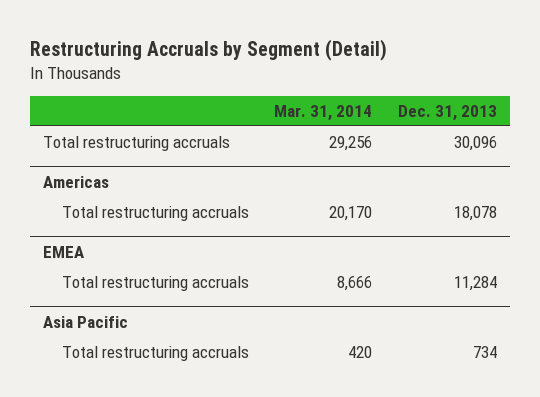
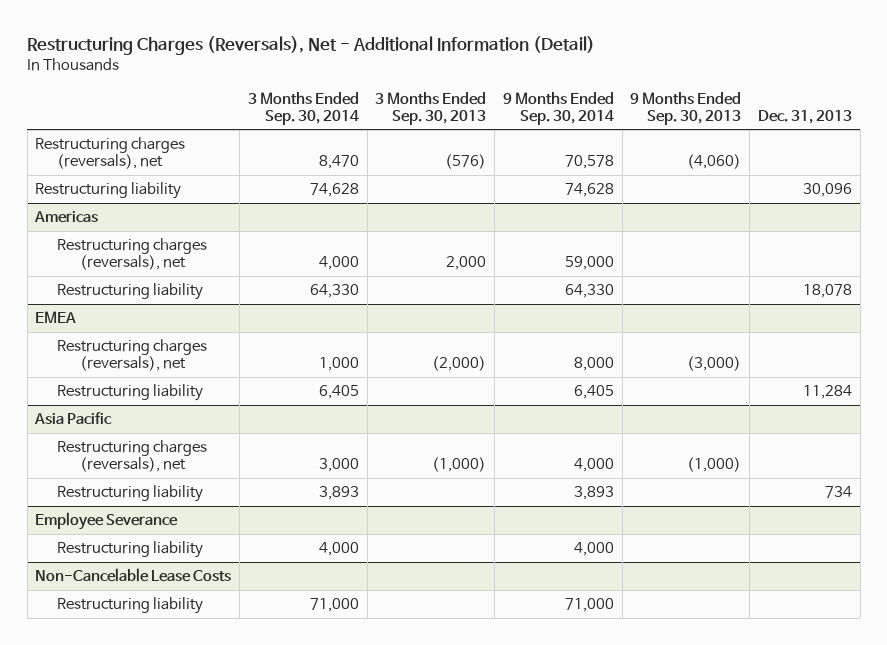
[30,39,388,62] Restructuring Accruals by Segment (Detail) -> [27,36,596,56] Restructuring Charges (Reversals), Net - Additional Information (Detail)
[274,104,373,121] Mar. 31, 2014 -> none
none -> [247,91,359,125] 3 Months Ended Sep. 30, 2014
none -> [375,91,487,125] 3 Months Ended Sep. 30, 2013
none -> [502,91,614,125] 9 Months Ended Sep. 30, 2014
none -> [630,91,742,125] 9 Months Ended Sep. 30, 2013
none -> [35,137,186,170] Restructuring charges (reversals), net
[43,135,231,151] Total restructuring accruals -> [35,182,182,200] Restructuring liability
none -> [57,238,208,271] Restructuring charges (reversals), net
[61,205,249,221] Total restructuring accruals -> [57,283,204,301] Restructuring liability
none -> [57,339,208,372] Restructuring charges (reversals), net
[61,275,249,291] Total restructuring accruals -> [57,384,204,402] Restructuring liability
none -> [57,440,208,473] Restructuring charges (reversals), net
[61,345,249,361] Total restructuring accruals -> [57,485,204,503] Restructuring liability
none -> [35,512,179,531] Employee Severance
none -> [57,541,204,559] Restructuring liability
none -> [35,568,232,583] Non-Cancelable Lease Costs
none -> [57,597,204,615] Restructuring liability

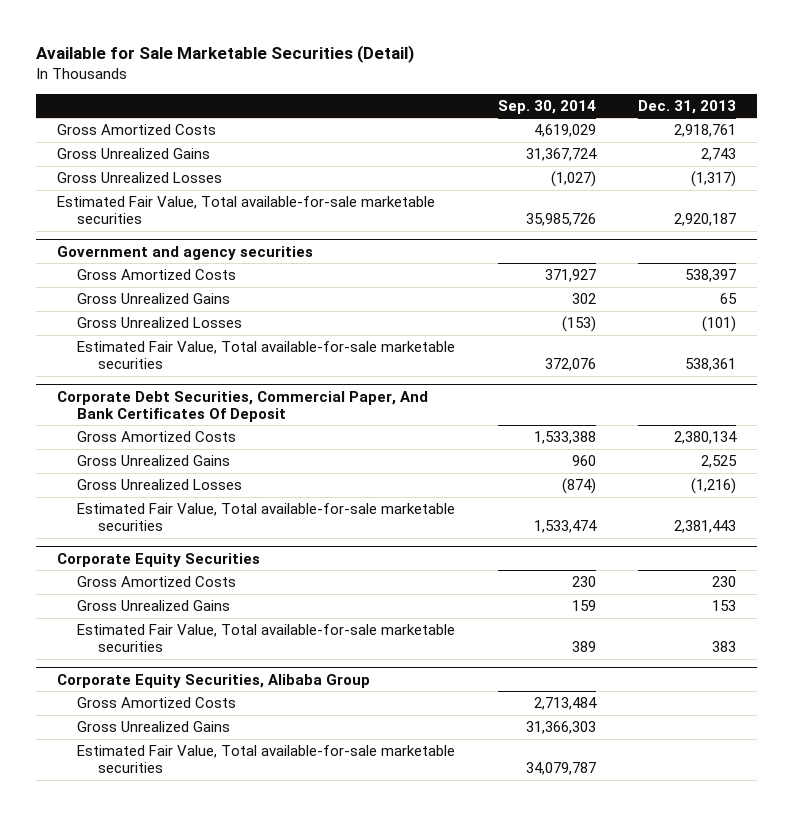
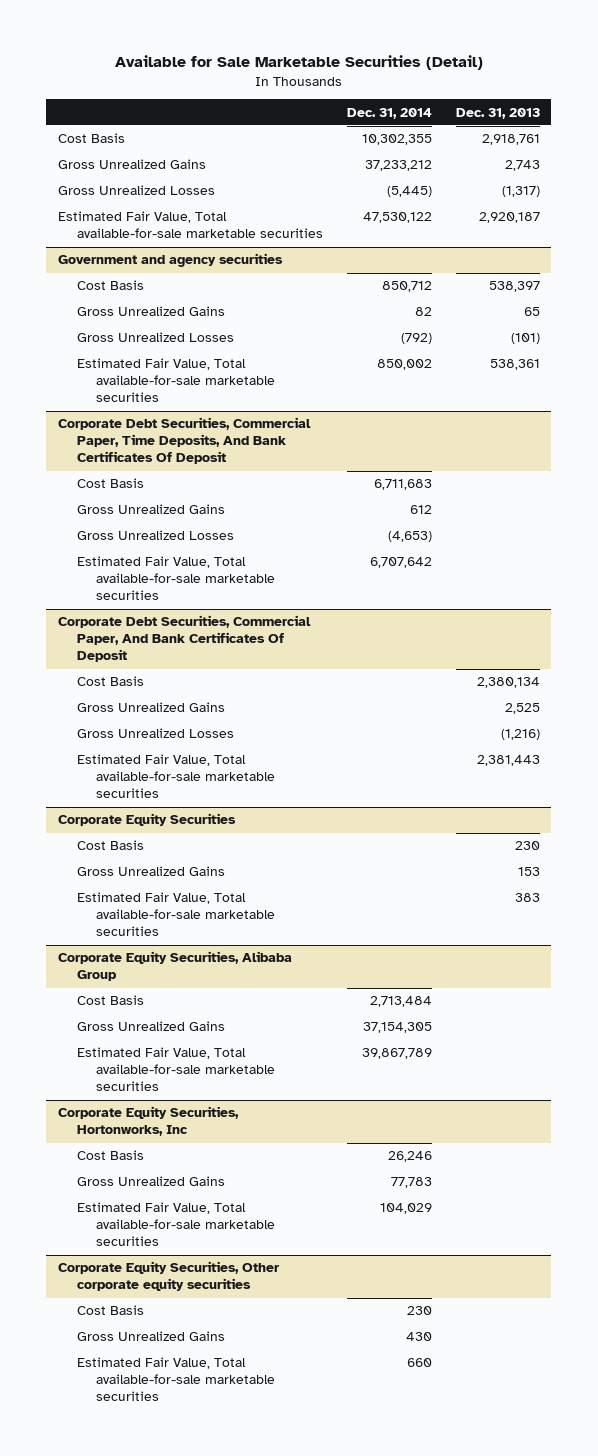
[497,99,596,114] Sep. 30, 2014 -> none
none -> [346,107,432,119] Dec. 31, 2014
[56,124,216,136] Gross Amortized Costs -> [58,133,126,144] Cost Basis
[77,269,237,281] Gross Amortized Costs -> [77,280,145,291] Cost Basis
none -> [58,417,312,465] Corporate Debt Securities, Commercial Paper, Time Deposits, And Bank Certificates Of Deposit
none -> [77,478,145,489] Cost Basis
none -> [77,504,226,515] Gross Unrealized Gains
none -> [77,530,235,541] Gross Unrealized Losses
none -> [77,556,276,601] Estimated Fair Value, Total available-for-sale marketable securities
[77,431,237,443] Gross Amortized Costs -> [77,676,145,687] Cost Basis
[77,576,237,588] Gross Amortized Costs -> [77,840,145,851] Cost Basis
[77,697,237,709] Gross Amortized Costs -> [77,995,145,1006] Cost Basis
none -> [58,1106,240,1137] Corporate Equity Securities, Hortonworks, Inc
none -> [77,1150,145,1161] Cost Basis
none -> [77,1176,226,1187] Gross Unrealized Gains
none -> [77,1202,276,1247] Estimated Fair Value, Total available-for-sale marketable securities
none -> [58,1261,280,1292] Corporate Equity Securities, Other corporate equity securities
none -> [77,1305,145,1316] Cost Basis
none -> [77,1331,226,1342] Gross Unrealized Gains
none -> [77,1357,276,1402] Estimated Fair Value, Total available-for-sale marketable securities

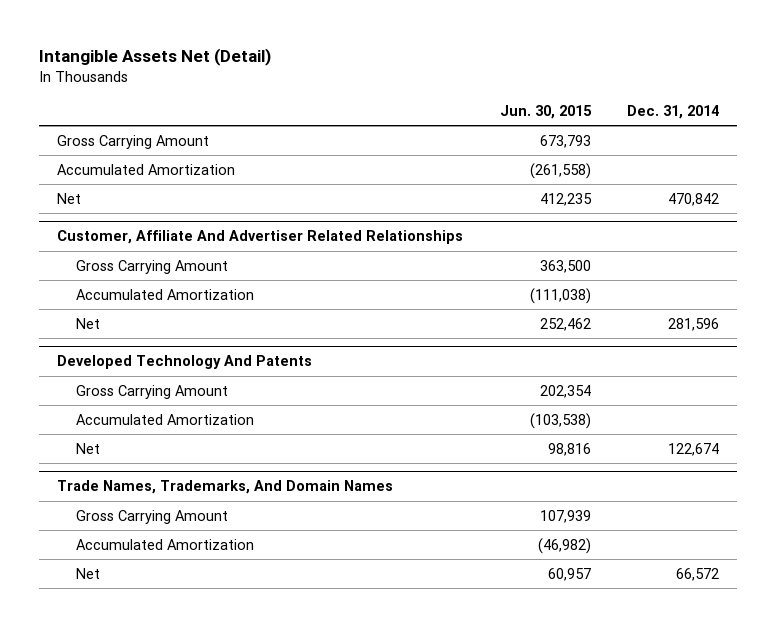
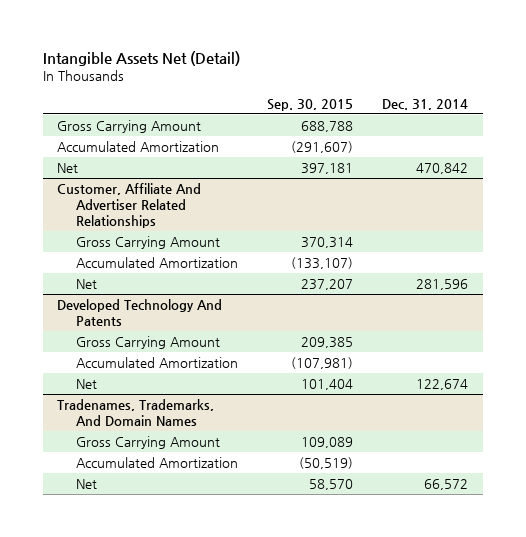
[499,104,592,119] Jun. 30, 2015 -> none
none -> [267,98,354,111] Sep. 30, 2015
[57,480,394,495] Trade Names, Trademarks, And Domain Names -> [57,398,215,427] Tradenames, Trademarks, And Domain Names

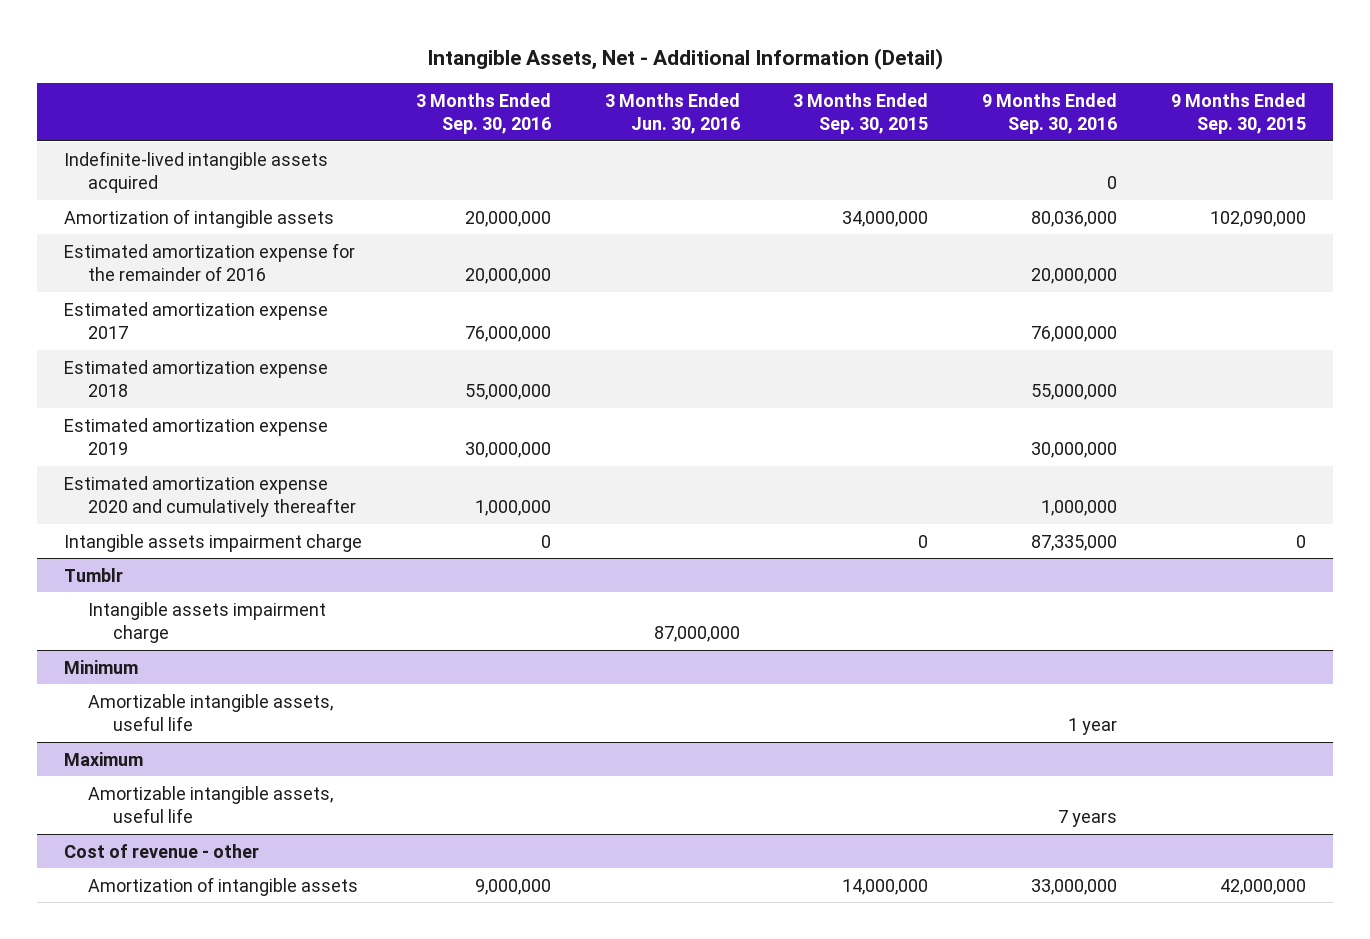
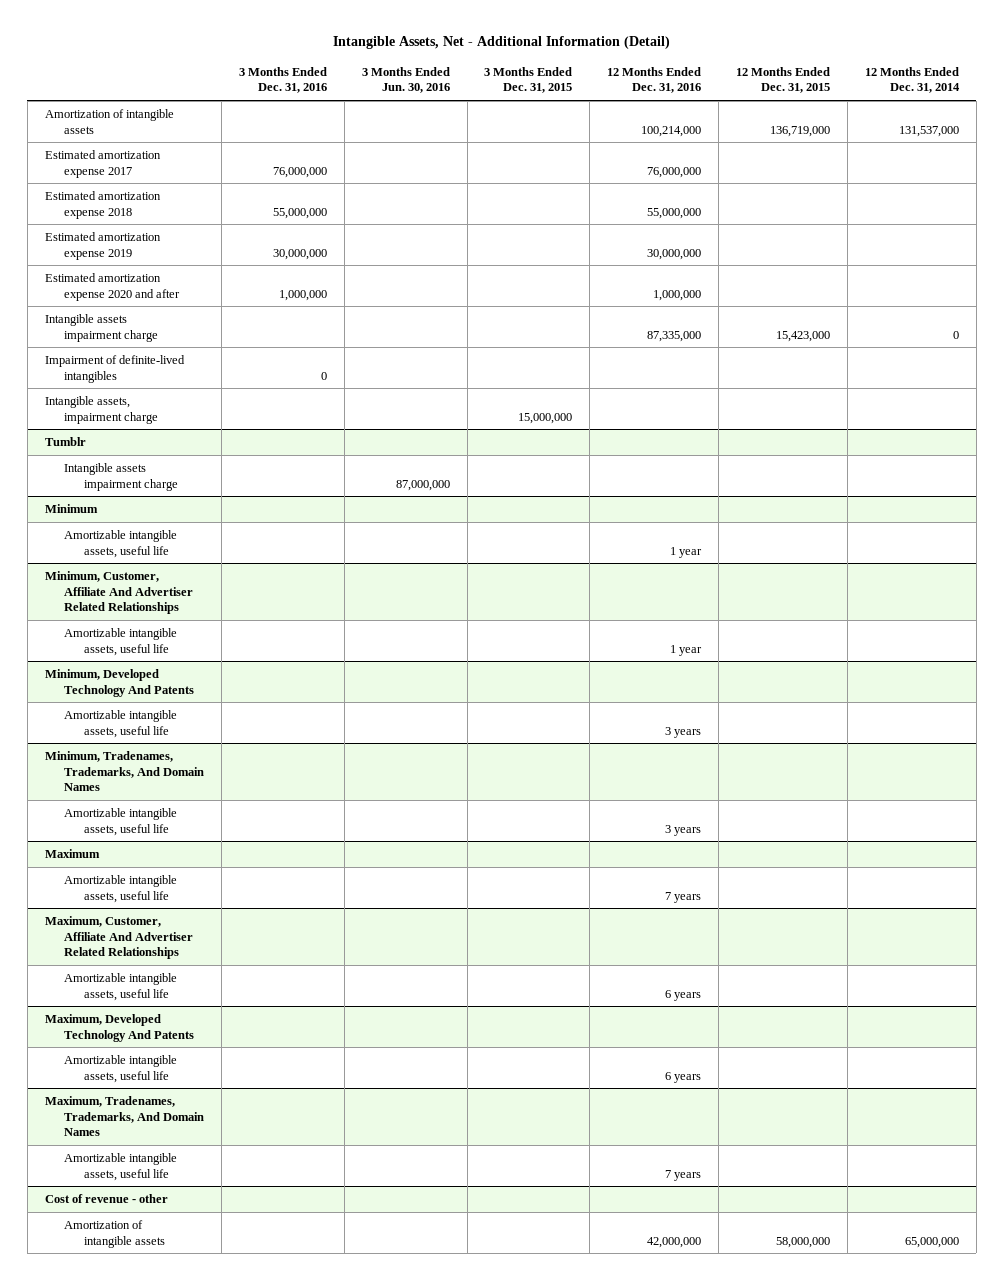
[415,92,551,135] 3 Months Ended Sep. 30, 2016 -> none
[793,92,929,135] 3 Months Ended Sep. 30, 2015 -> none
[982,92,1118,135] 9 Months Ended Sep. 30, 2016 -> none
[1171,92,1307,135] 9 Months Ended Sep. 30, 2015 -> none
none -> [239,66,328,94] 3 Months Ended Dec. 31, 2016
none -> [484,66,573,94] 3 Months Ended Dec. 31, 2015
none -> [607,66,702,94] 12 Months Ended Dec. 31, 2016
none -> [735,66,830,94] 12 Months Ended Dec. 31, 2015
none -> [864,66,960,94] 12 Months Ended Dec. 31, 2014
[63,150,328,194] Indefinite-lived intangible assets acquired -> none
[63,242,355,282] Estimated amortization expense for the remainder of 2016 -> none
[63,475,357,518] Estimated amortization expense 2020 and cumulatively thereafter -> [44,272,181,301] Estimated amortization expense 2020 and after
none -> [44,354,185,383] Impairment of definite-lived intangibles
none -> [44,395,159,424] Intangible assets, impairment charge
none -> [44,570,194,615] Minimum, Customer, Affiliate And Advertiser Related Relationships
none -> [64,627,178,656] Amortizable intangible assets, useful life
none -> [44,668,195,697] Minimum, Developed Technology And Patents
none -> [64,709,178,738] Amortizable intangible assets, useful life
none -> [44,750,205,792] Minimum, Tradenames, Trademarks, And Domain Names
none -> [64,807,178,836] Amortizable intangible assets, useful life
none -> [44,915,194,960] Maximum, Customer, Affiliate And Advertiser Related Relationships
none -> [64,972,178,1001] Amortizable intangible assets, useful life
none -> [44,1013,195,1042] Maximum, Developed Technology And Patents
none -> [64,1054,178,1083] Amortizable intangible assets, useful life
none -> [44,1095,205,1137] Maximum, Tradenames, Trademarks, And Domain Names
none -> [64,1152,178,1181] Amortizable intangible assets, useful life

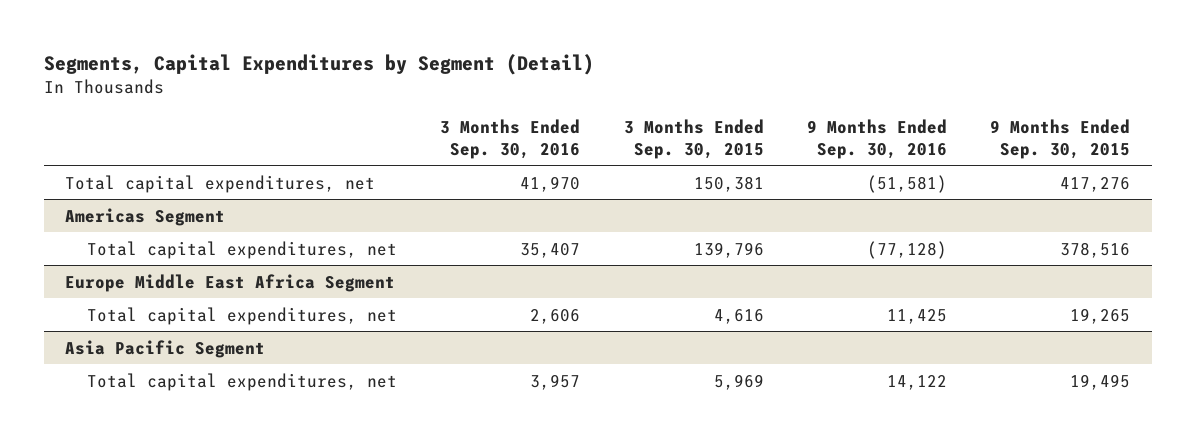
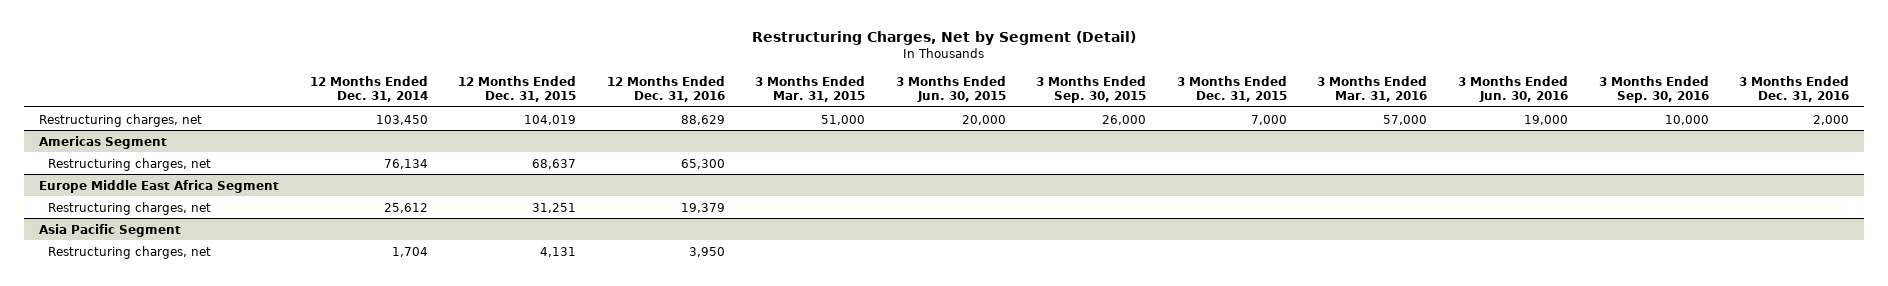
[43,54,594,76] Segments, Capital Expenditures by Segment (Detail) -> [752,31,1137,46] Restructuring Charges, Net by Segment (Detail)
[807,118,948,159] 9 Months Ended Sep. 30, 2016 -> none
[990,118,1131,159] 9 Months Ended Sep. 30, 2015 -> none
none -> [309,75,428,102] 12 Months Ended Dec. 31, 2014
none -> [458,75,577,102] 12 Months Ended Dec. 31, 2015
none -> [606,75,725,102] 12 Months Ended Dec. 31, 2016
none -> [755,75,866,102] 3 Months Ended Mar. 31, 2015
none -> [895,75,1006,102] 3 Months Ended Jun. 30, 2015
none -> [1176,75,1287,102] 3 Months Ended Dec. 31, 2015
none -> [1317,75,1428,102] 3 Months Ended Mar. 31, 2016
none -> [1458,75,1569,102] 3 Months Ended Jun. 30, 2016
none -> [1739,75,1850,102] 3 Months Ended Dec. 31, 2016
[65,174,376,193] Total capital expenditures, net -> none
none -> [38,113,202,127] Restructuring charges, net
[87,240,398,259] Total capital expenditures, net -> none
none -> [47,157,211,171] Restructuring charges, net
[87,306,398,325] Total capital expenditures, net -> none
none -> [47,201,211,215] Restructuring charges, net
[87,372,398,391] Total capital expenditures, net -> none
none -> [47,245,211,259] Restructuring charges, net

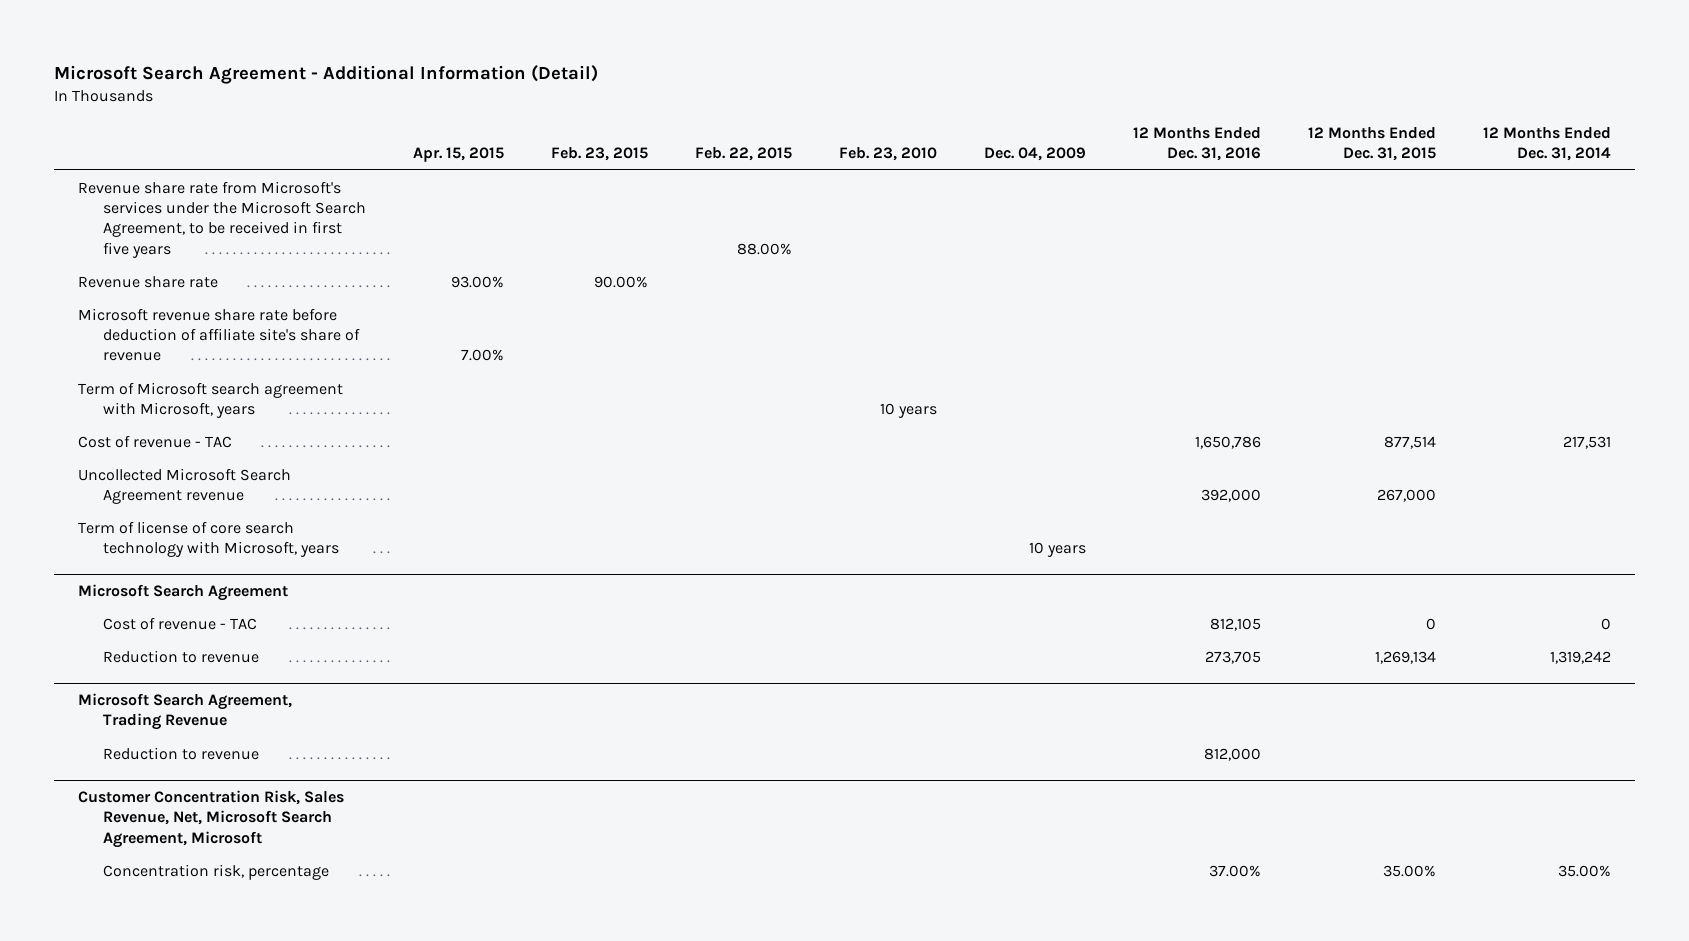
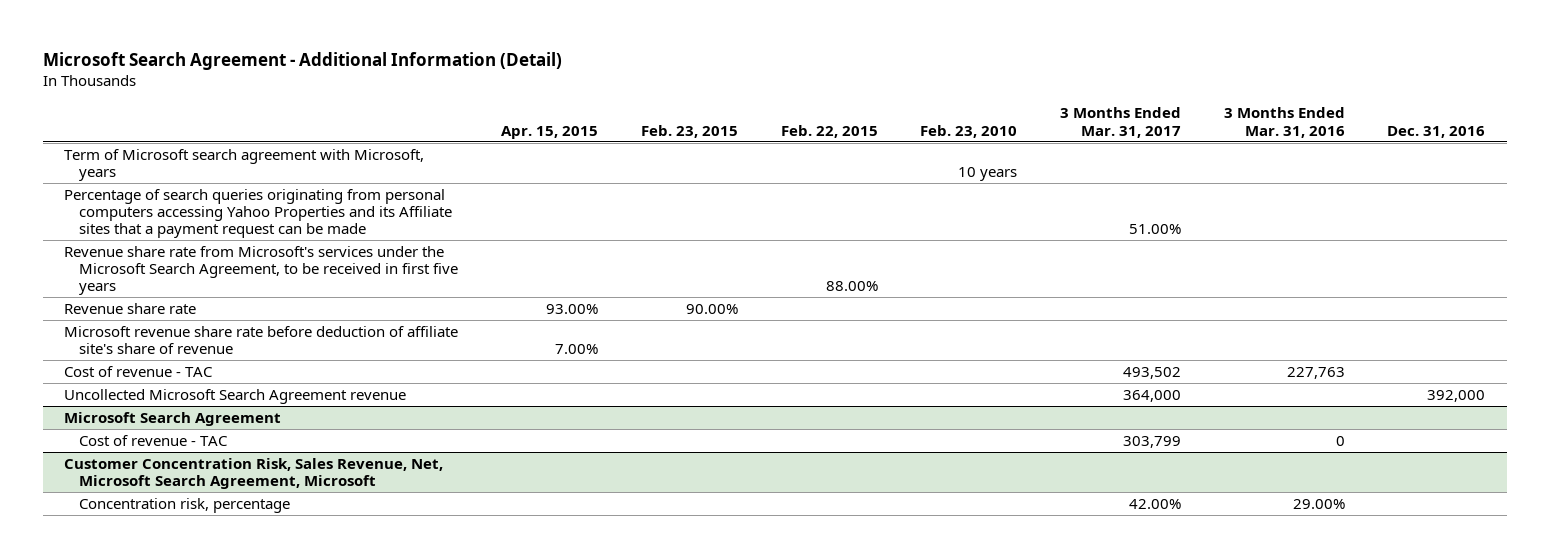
[984,147,1087,162] Dec. 04, 2009 -> none
[1133,126,1262,162] 12 Months Ended Dec. 31, 2016 -> none
[1308,126,1437,162] 12 Months Ended Dec. 31, 2015 -> none
[1483,126,1612,162] 12 Months Ended Dec. 31, 2014 -> none
none -> [1059,107,1181,138] 3 Months Ended Mar. 31, 2017
none -> [1223,107,1345,138] 3 Months Ended Mar. 31, 2016
none -> [1387,125,1486,138] Dec. 31, 2016
[77,381,343,419] Term of Microsoft search agreement with Microsoft, years -> [64,148,425,182] Term of Microsoft search agreement with Microsoft, years
none -> [64,188,453,239] Percentage of search queries originating from personal computers accessing Yahoo Properties and its Affiliate sites that a payment request can be made
[77,520,340,558] Term of license of core search technology with Microsoft, years -> none
[103,649,260,663] Reduction to revenue -> none
[77,692,292,731] Microsoft Search Agreement, Trading Revenue -> none
[103,746,260,760] Reduction to revenue -> none

